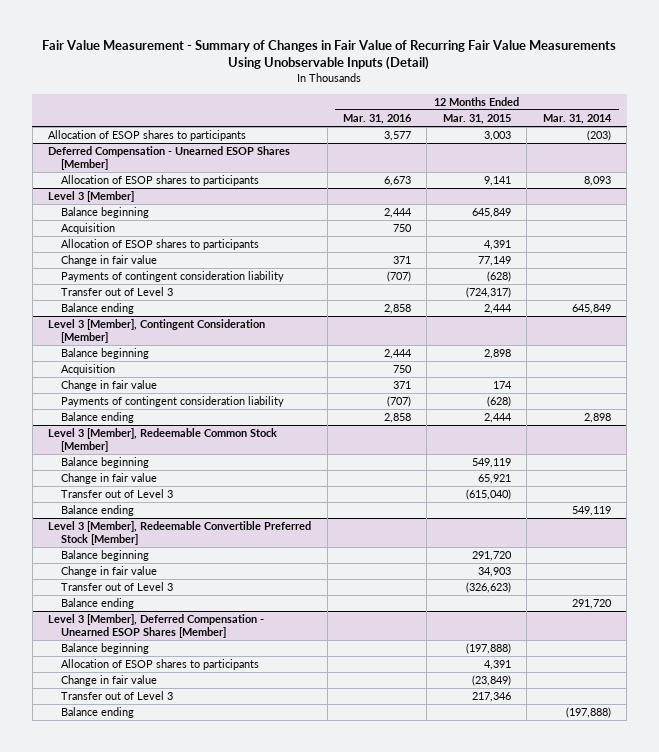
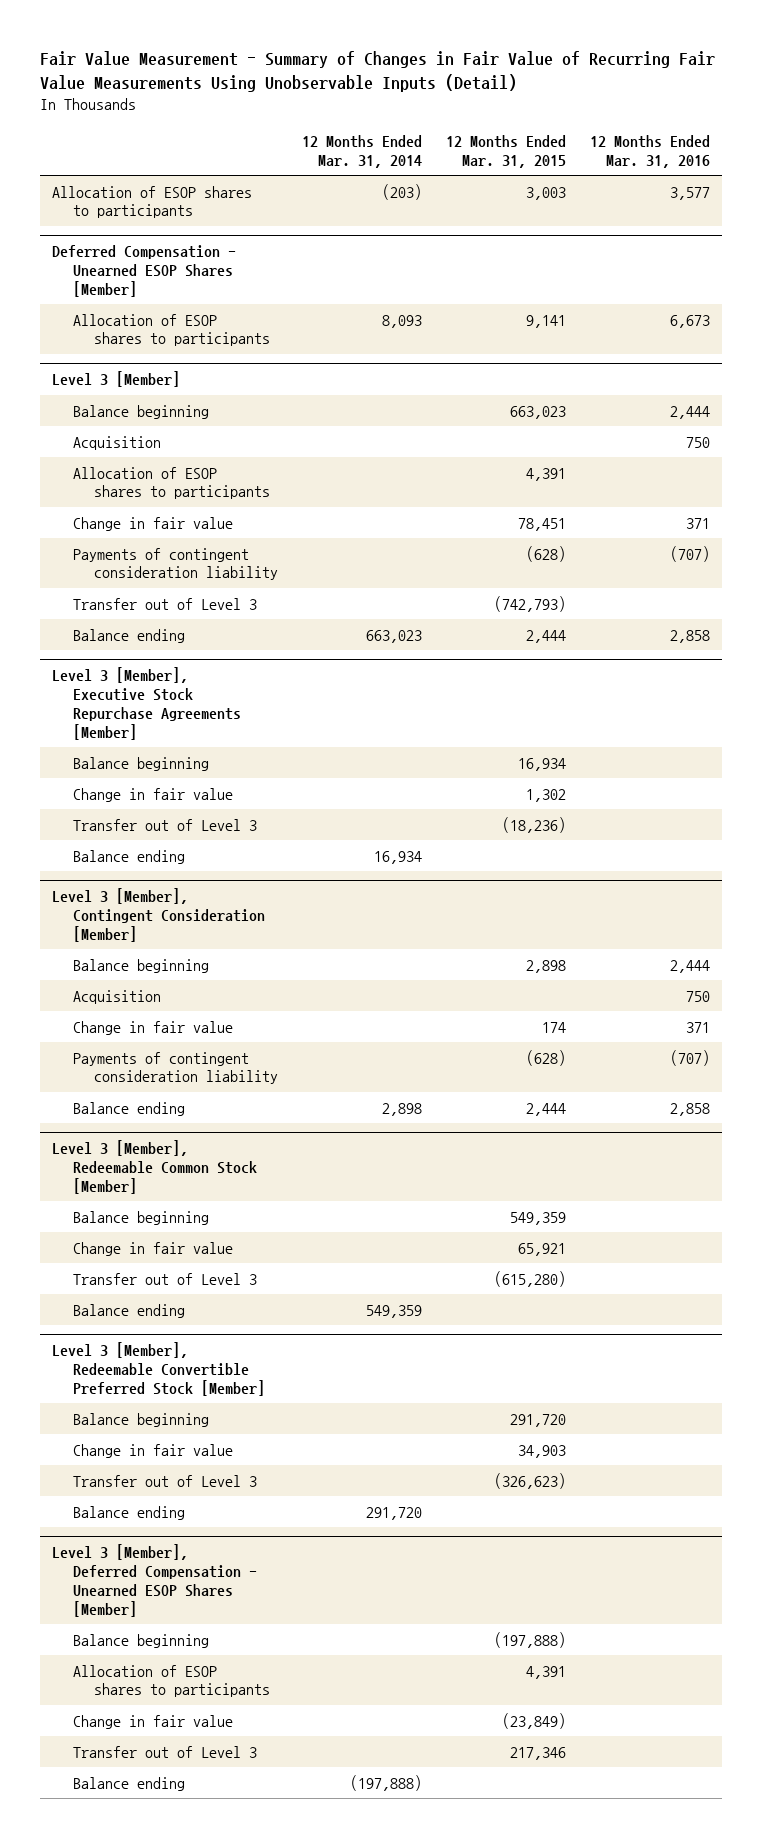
[471,208,511,219] 645,849 -> [510,405,567,419] 663,023
[477,256,511,267] 77,149 -> [518,517,567,531] 78,451
[465,287,511,299] (724,317) -> [494,595,567,612] (742,793)
[571,304,611,315] 645,849 -> [366,629,423,643] 663,023
none -> [52,667,242,740] Level 3 [Member], Executive Stock Repurchase Agreements [Member]
none -> [73,756,210,771] Balance beginning
none -> [73,787,234,802] Change in fair value
none -> [73,818,258,831] Transfer out of Level 3
none -> [73,849,186,864] Balance ending
[471,458,511,469] 549,119 -> [510,1211,567,1225] 549,359
[465,489,511,501] (615,040) -> [494,1270,567,1287] (615,280)
[571,506,611,517] 549,119 -> [366,1304,423,1318] 549,359

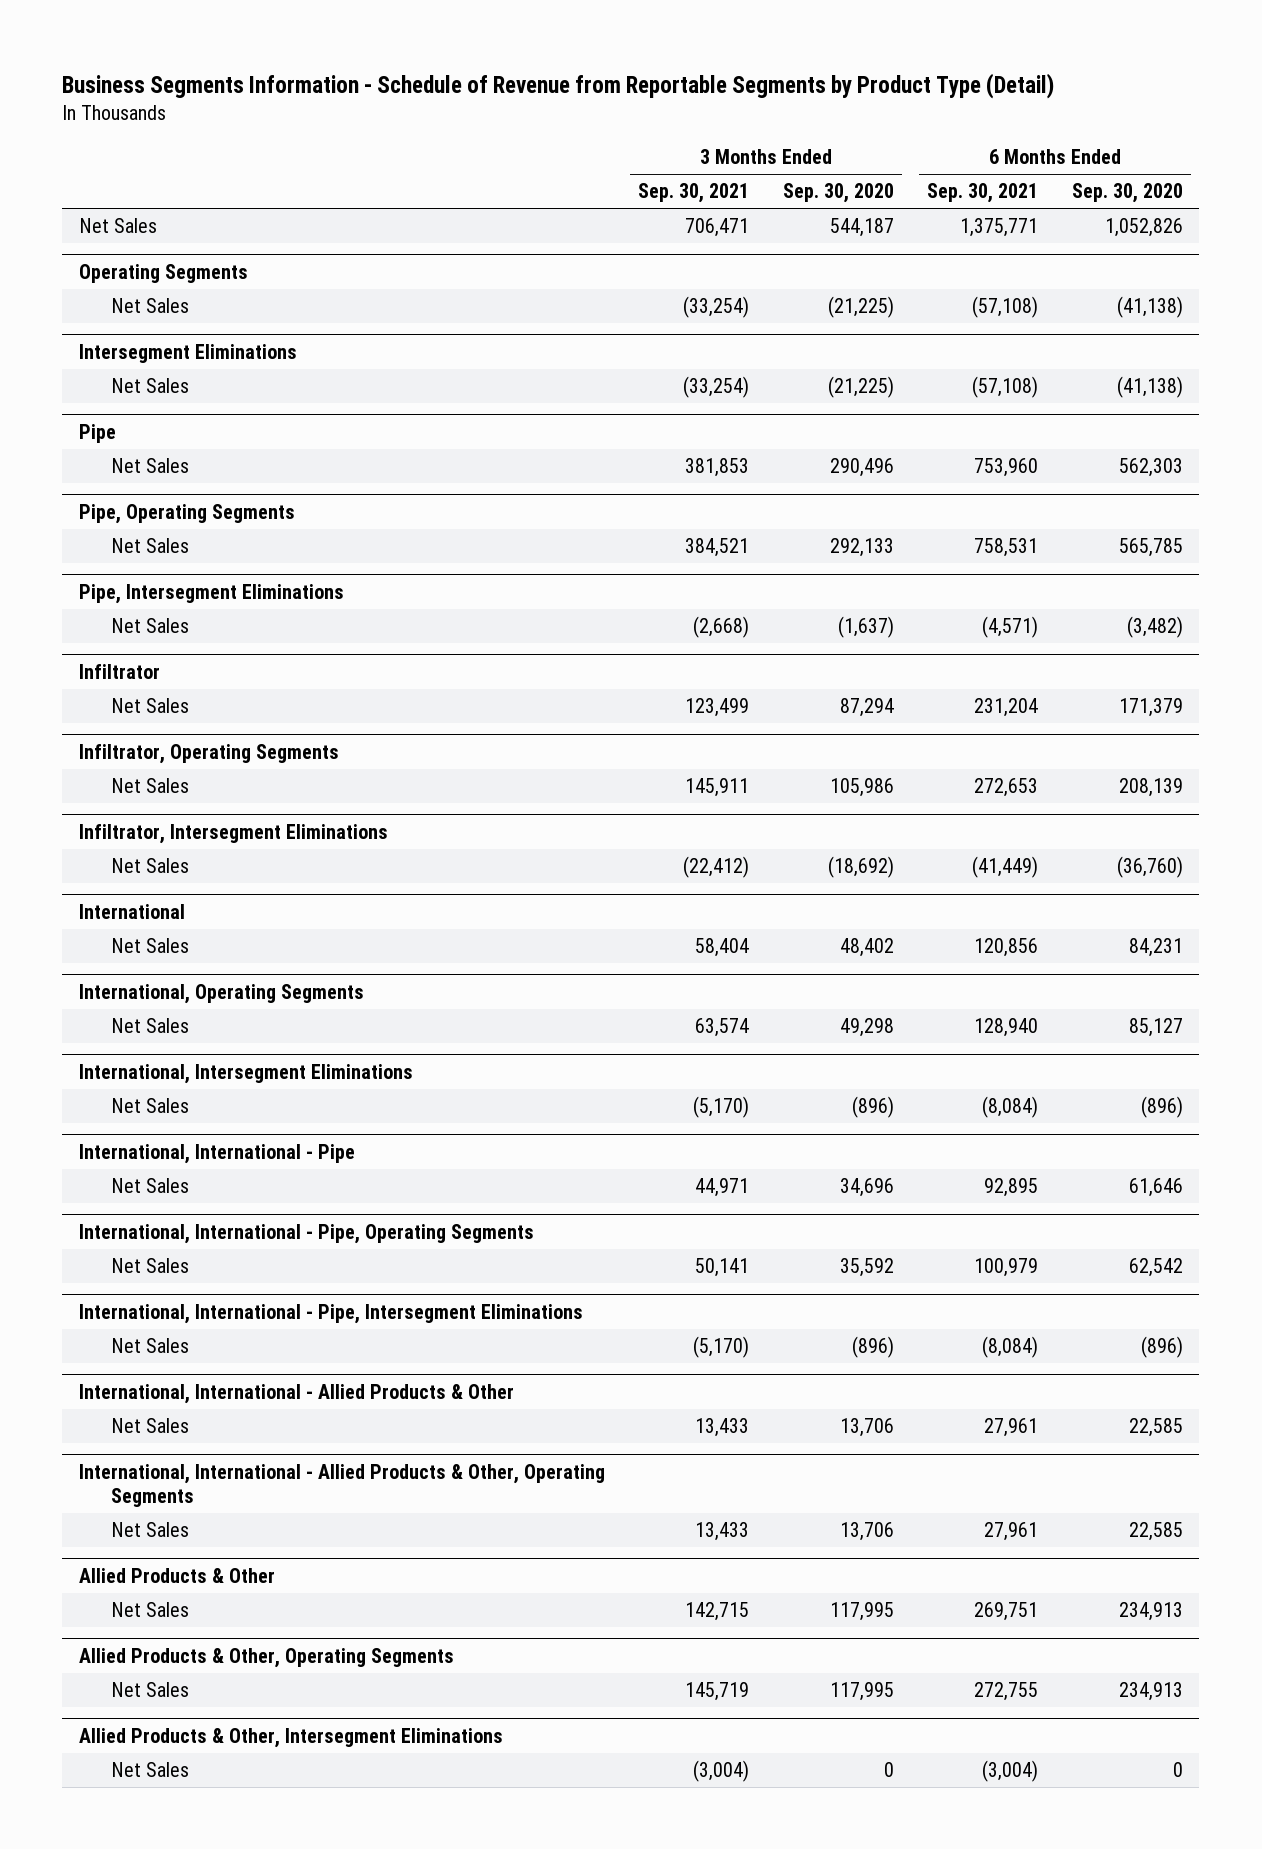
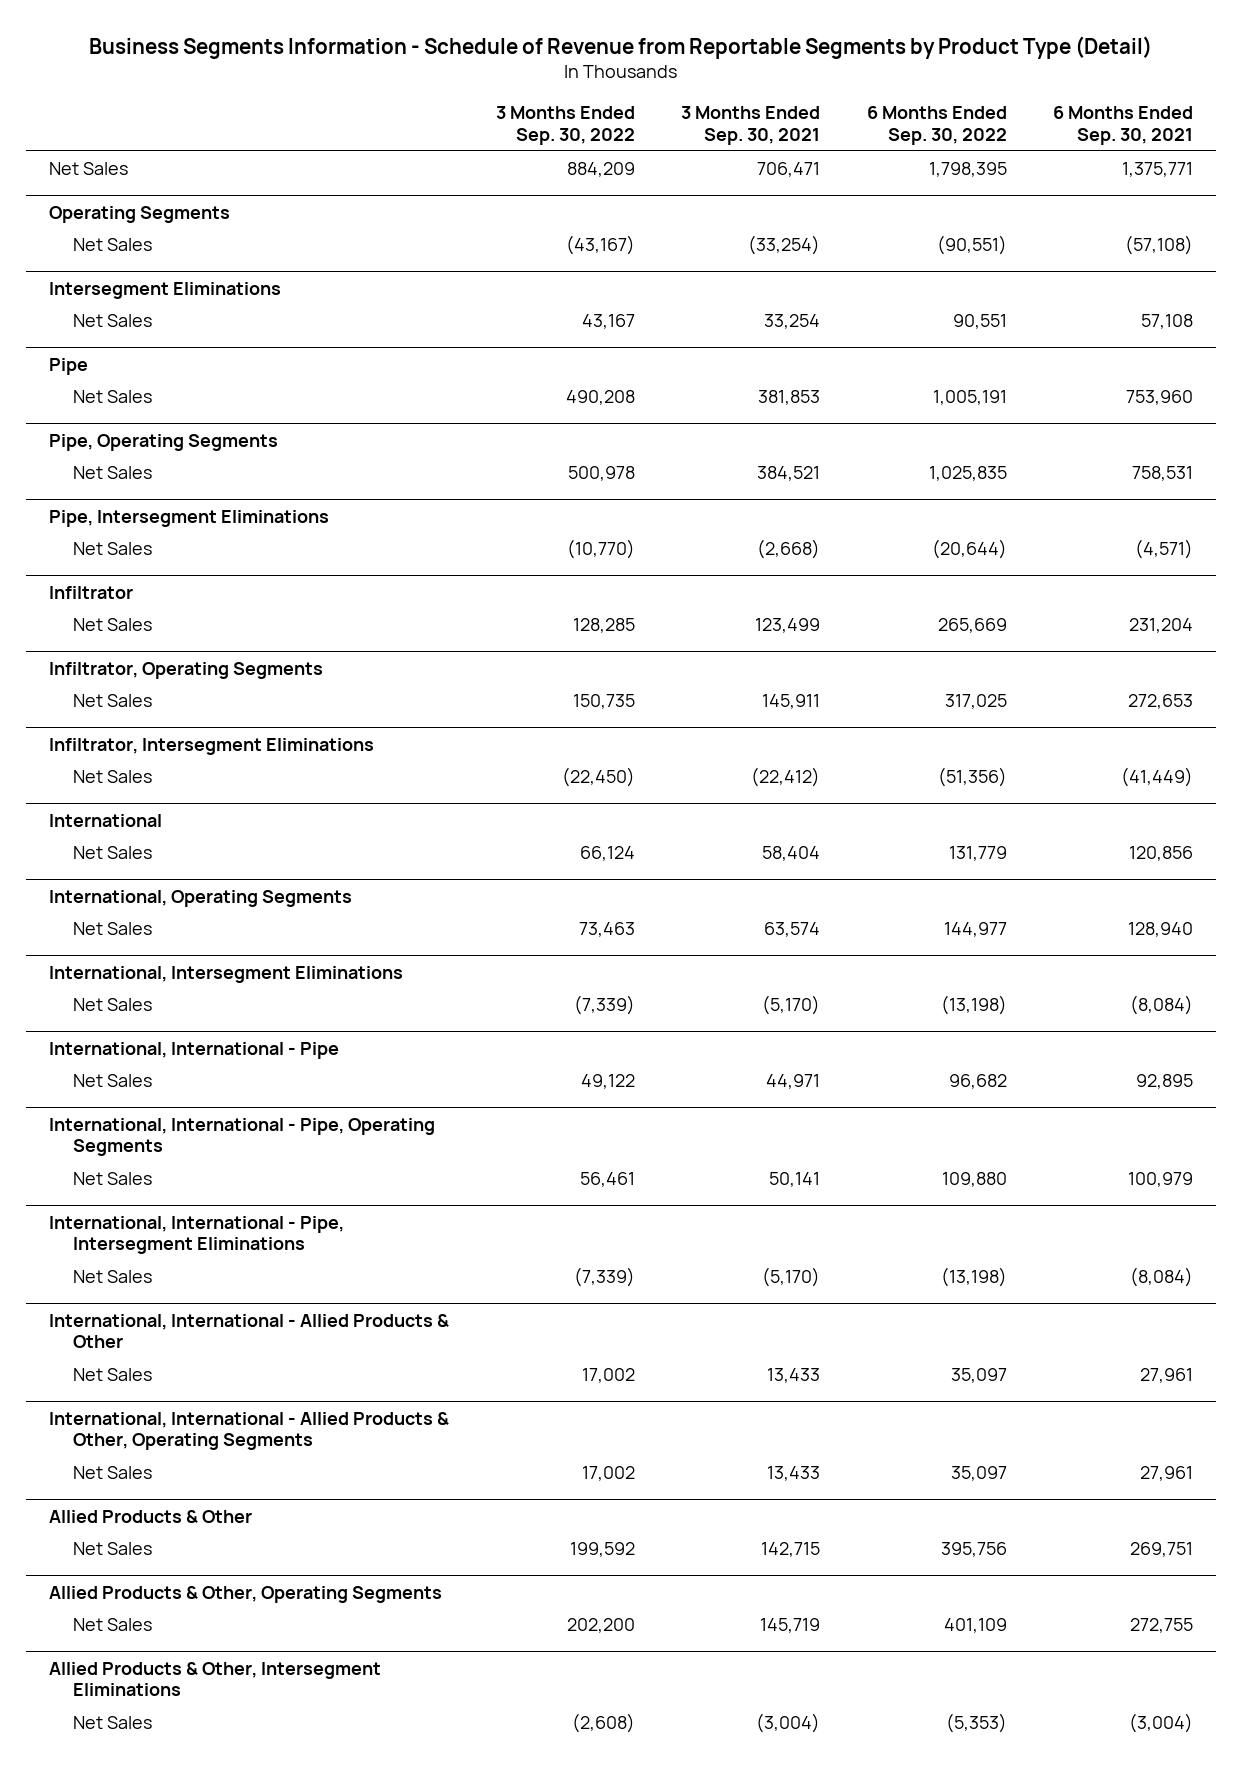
[782,183,894,204] Sep. 30, 2020 -> none
[1071,183,1183,204] Sep. 30, 2020 -> none
none -> [495,106,635,145] 3 Months Ended Sep. 30, 2022
none -> [866,106,1007,145] 6 Months Ended Sep. 30, 2022
[683,376,750,399] (33,254) -> [764,313,821,329] 33,254
[972,376,1039,399] (57,108) -> [1141,313,1194,329] 57,108

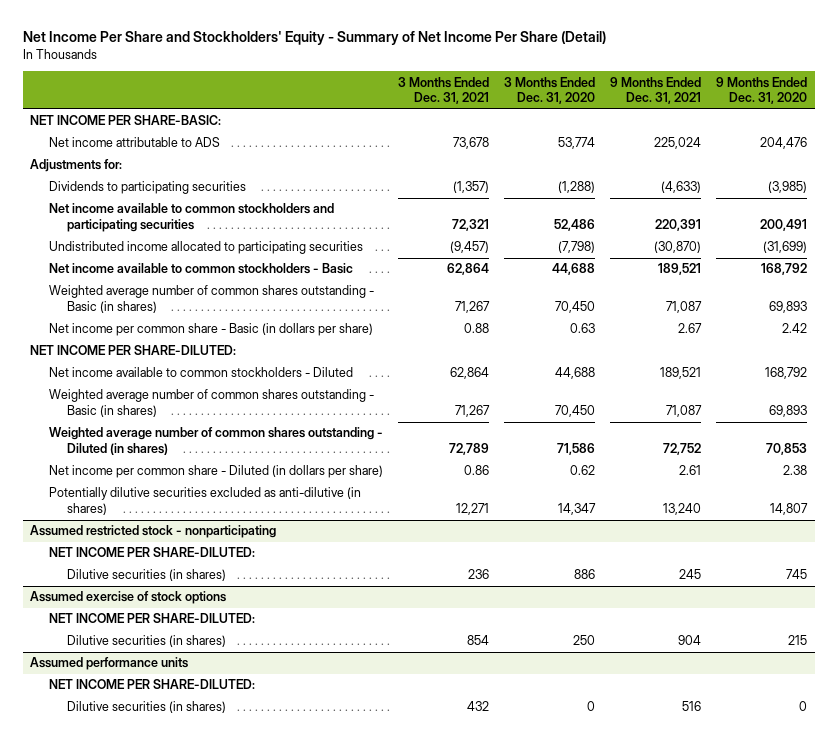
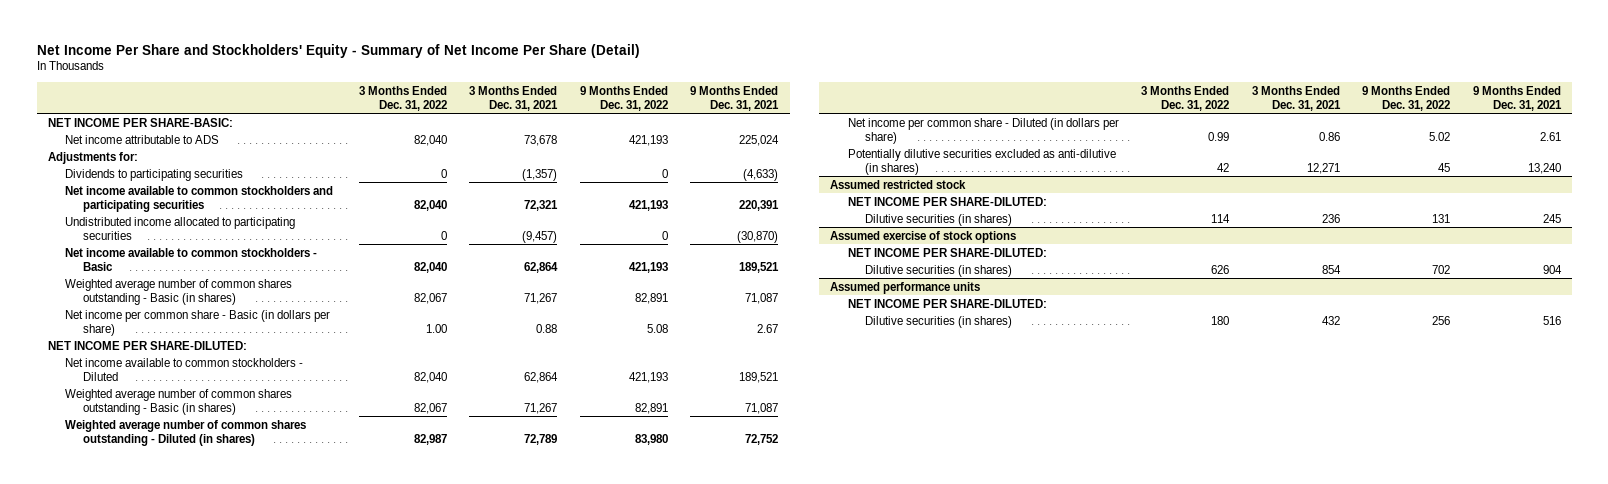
[503,76,595,105] 3 Months Ended Dec. 31, 2020 -> none
[716,76,808,105] 9 Months Ended Dec. 31, 2020 -> none
none -> [358,85,447,111] 3 Months Ended Dec. 31, 2022
none -> [579,85,668,111] 9 Months Ended Dec. 31, 2022
[30,525,277,539] Assumed restricted stock - nonparticipating -> [830,179,967,189] Assumed restricted stock

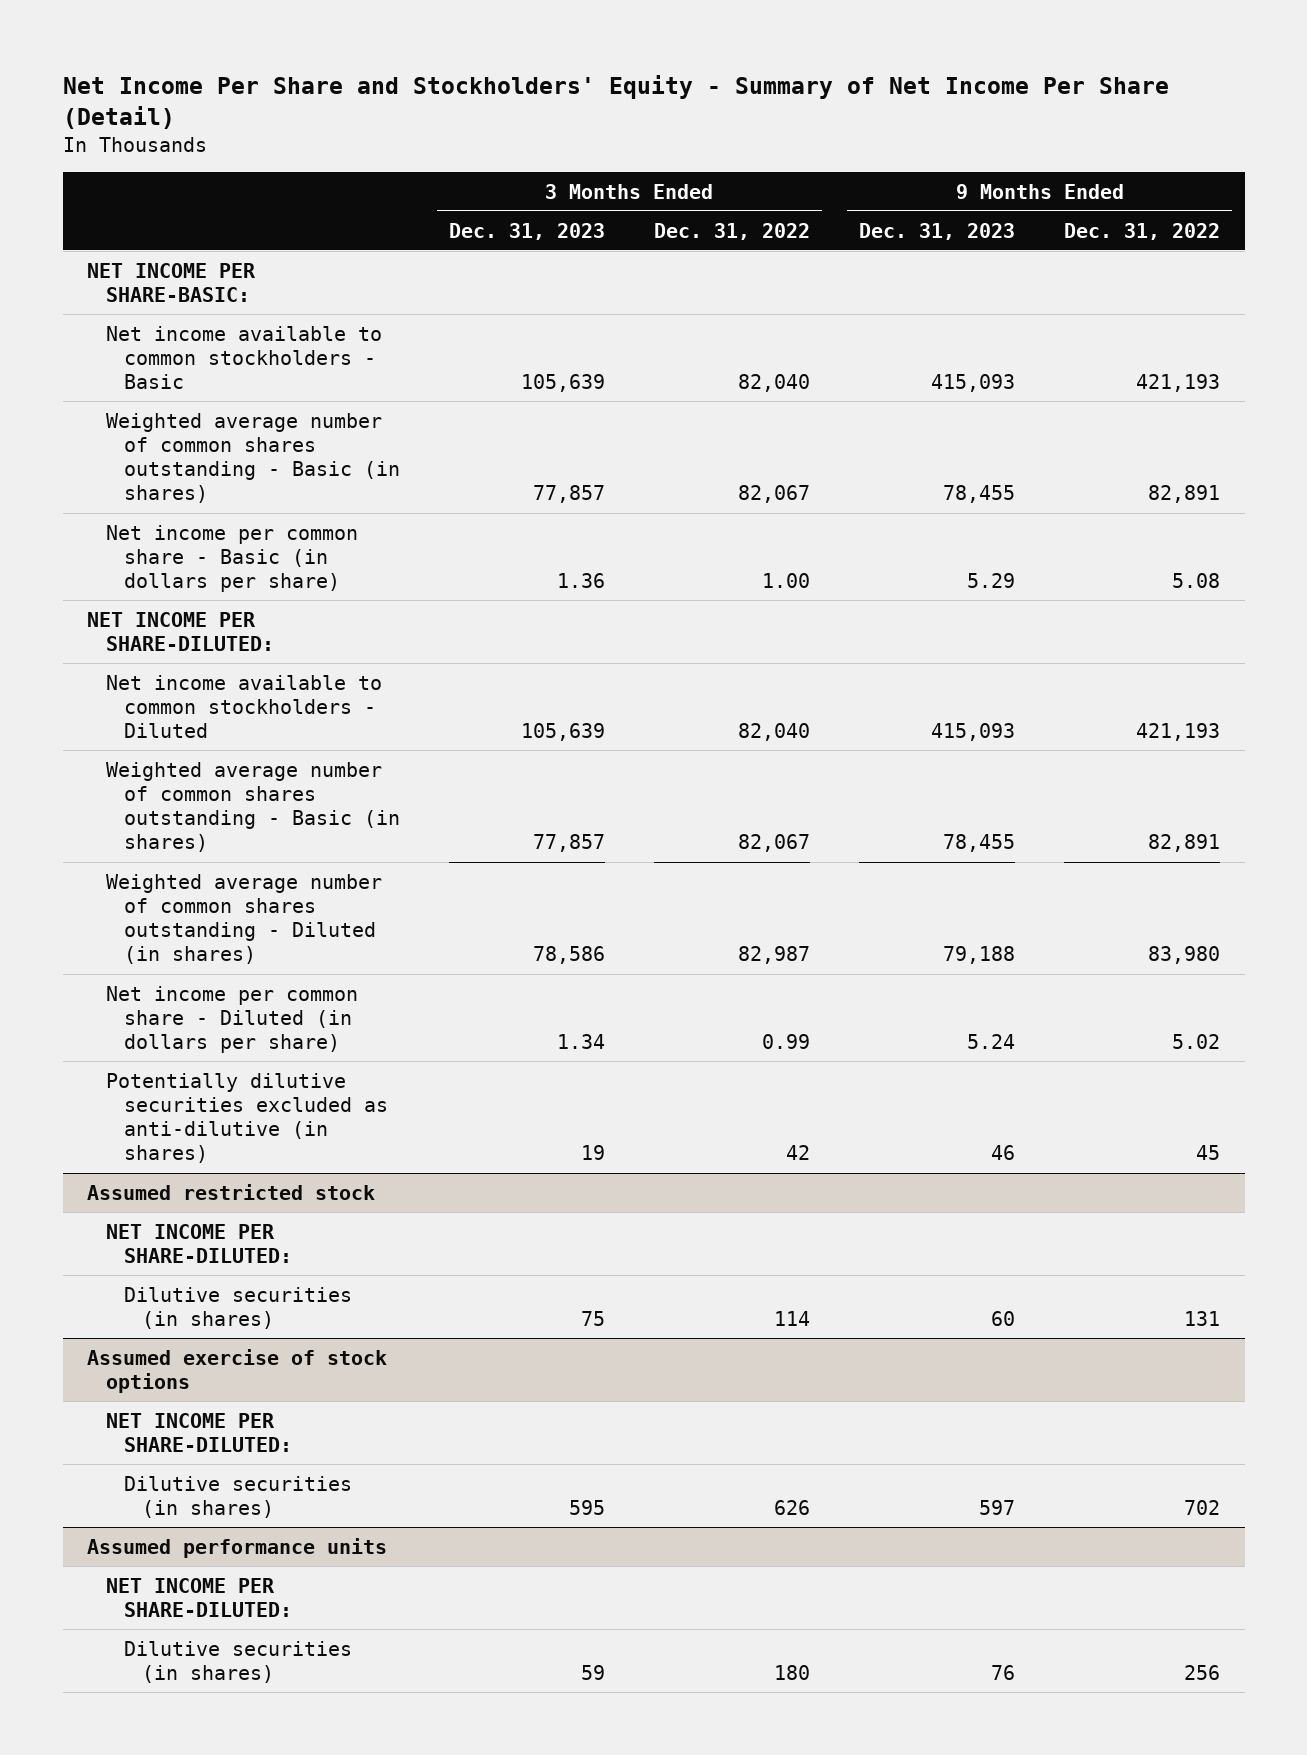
[469,85,559,111] 3 Months Ended Dec. 31, 2021 -> none
[690,85,780,111] 9 Months Ended Dec. 31, 2021 -> none
none -> [448,222,605,240] Dec. 31, 2023
none -> [859,222,1016,240] Dec. 31, 2023
[65,134,220,144] Net income attributable to ADS -> none
[47,151,138,164] Adjustments for: -> none
[65,168,244,181] Dividends to participating securities -> none
[65,185,334,212] Net income available to common stockholders and participating securities -> none
[65,216,296,240] Undistributed income allocated to participating securities -> none

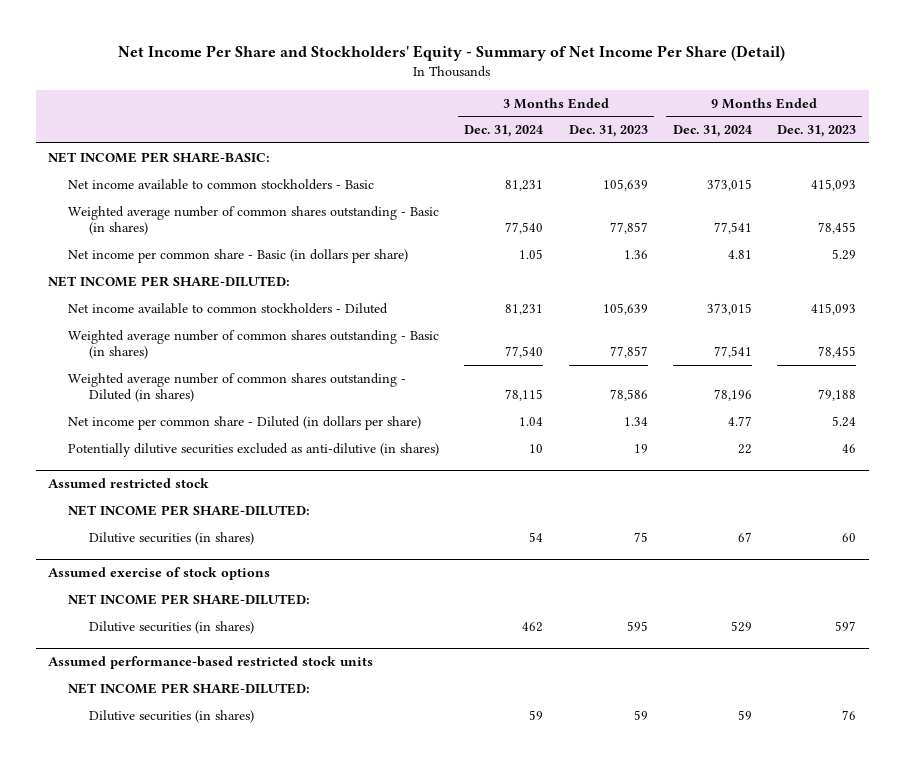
[653,222,810,240] Dec. 31, 2022 -> none
[1064,222,1221,240] Dec. 31, 2022 -> none
none -> [464,125,544,138] Dec. 31, 2024
none -> [672,125,752,138] Dec. 31, 2024
[87,1537,388,1558] Assumed performance units -> [48,656,374,670] Assumed performance-based restricted stock units

